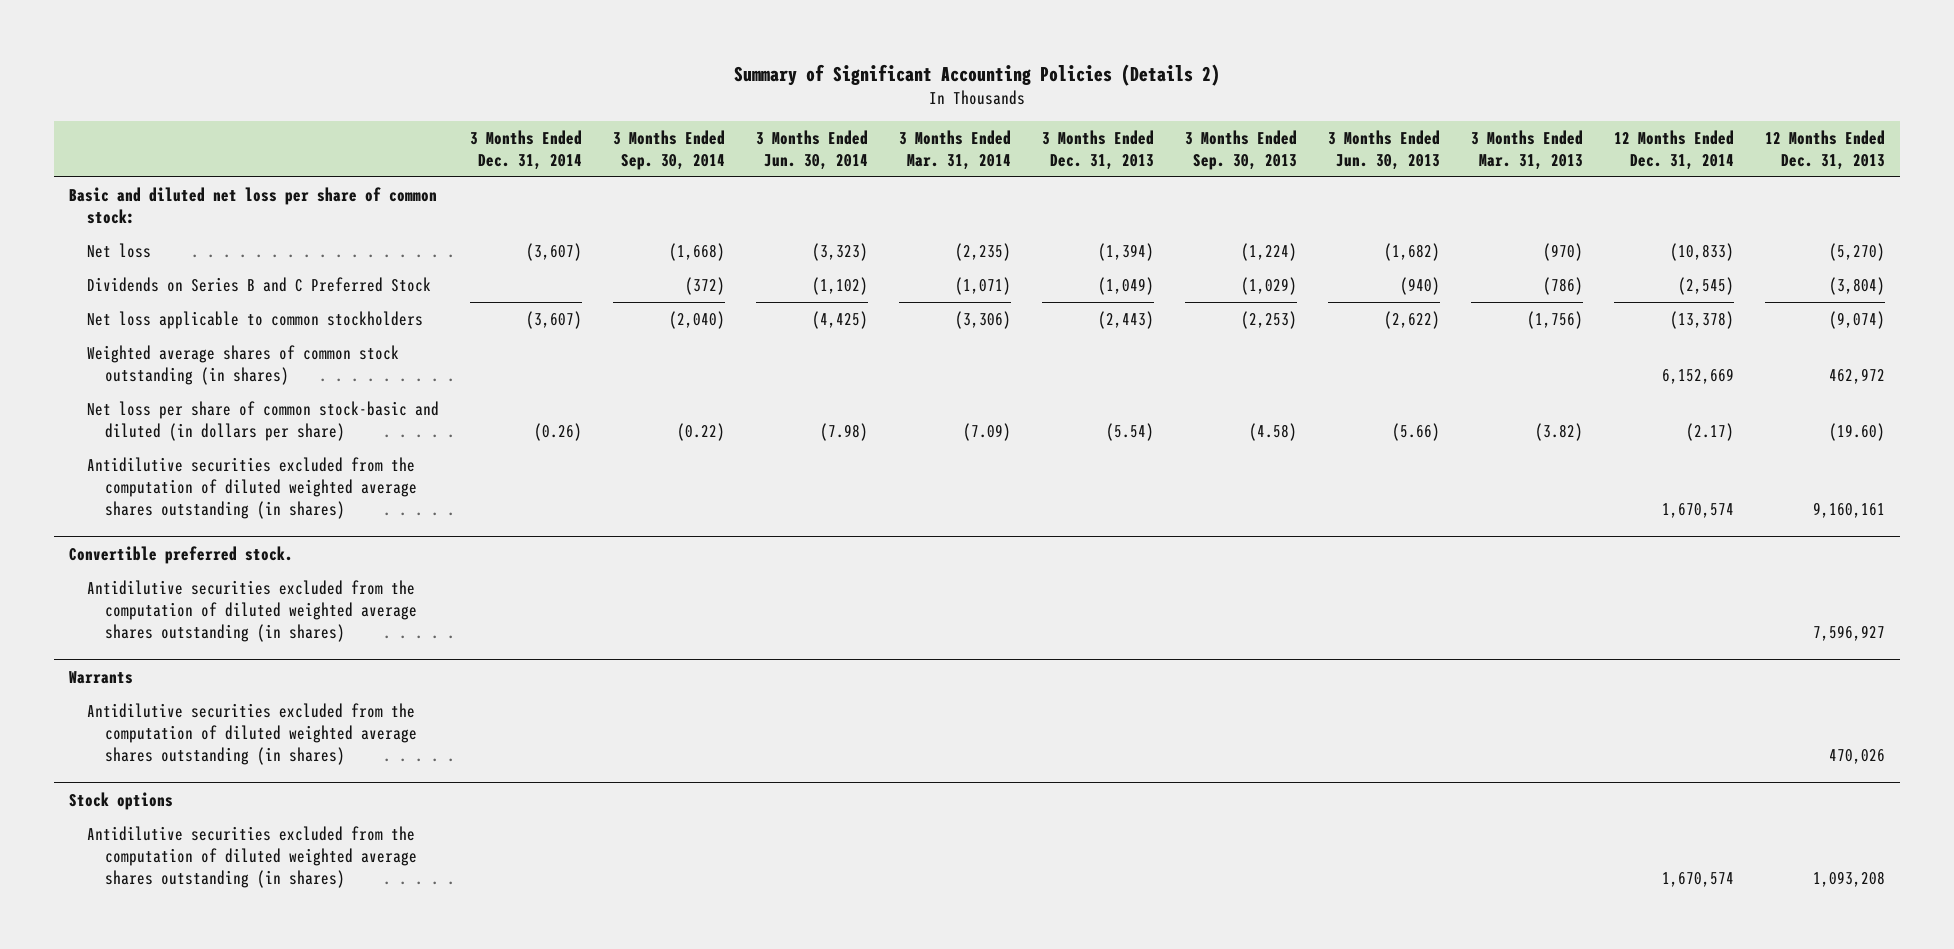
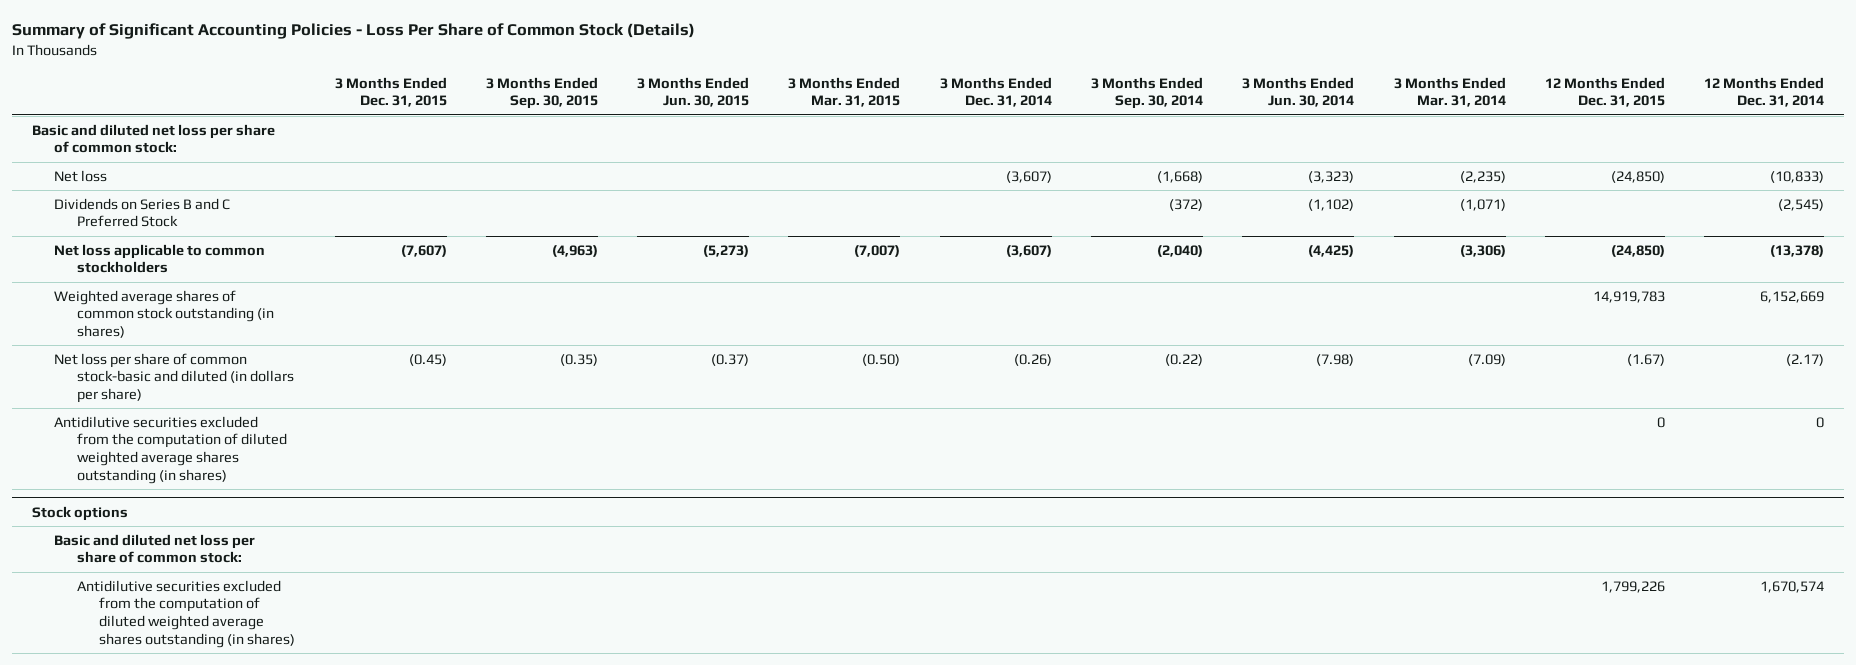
[733,63,1220,86] Summary of Significant Accounting Policies (Details 2) -> [12,22,696,39] Summary of Significant Accounting Policies - Loss Per Share of Common Stock (Details)
[1041,130,1154,170] 3 Months Ended Dec. 31, 2013 -> none
[1184,130,1297,170] 3 Months Ended Sep. 30, 2013 -> none
[1327,130,1440,170] 3 Months Ended Jun. 30, 2013 -> none
[1470,130,1583,170] 3 Months Ended Mar. 31, 2013 -> none
[1764,130,1885,170] 12 Months Ended Dec. 31, 2013 -> none
none -> [334,76,447,108] 3 Months Ended Dec. 31, 2015
none -> [485,76,598,110] 3 Months Ended Sep. 30, 2015
none -> [637,76,750,108] 3 Months Ended Jun. 30, 2015
none -> [788,76,901,108] 3 Months Ended Mar. 31, 2015
none -> [1545,76,1666,108] 12 Months Ended Dec. 31, 2015
[69,545,294,564] Convertible preferred stock. -> none
[87,579,417,642] Antidilutive securities excluded from the computation of diluted weighted average shares outstanding (in shares) -> none
[69,670,134,684] Warrants -> none
[87,702,417,765] Antidilutive securities excluded from the computation of diluted weighted average shares outstanding (in shares) -> none
[1661,502,1734,518] 1,670,574 -> [1816,416,1825,428] 0
none -> [54,533,256,564] Basic and diluted net loss per share of common stock:

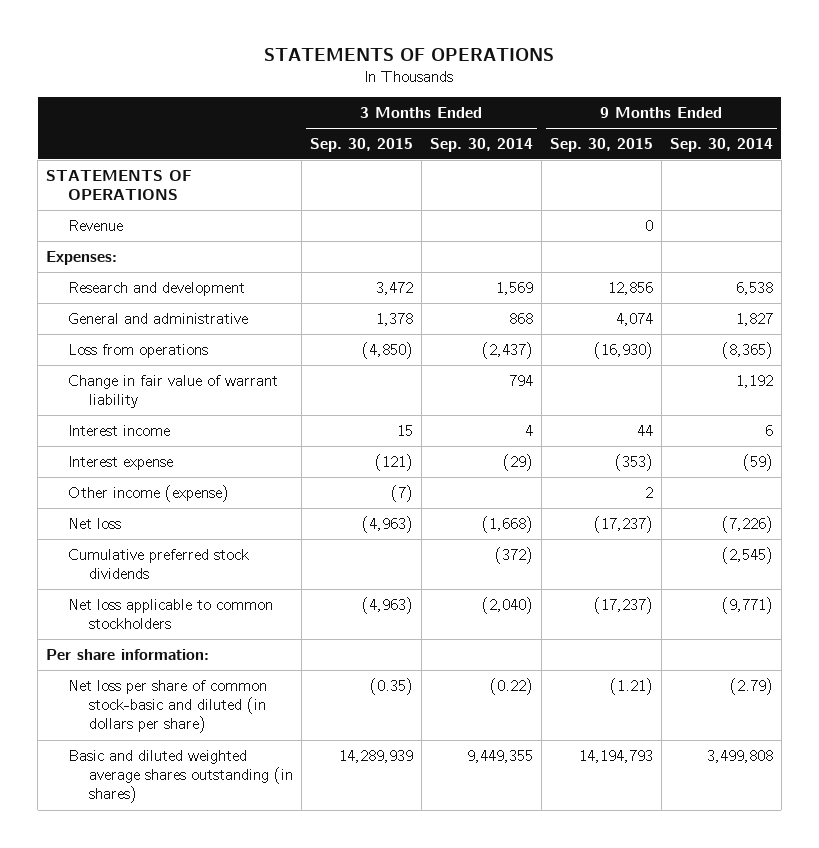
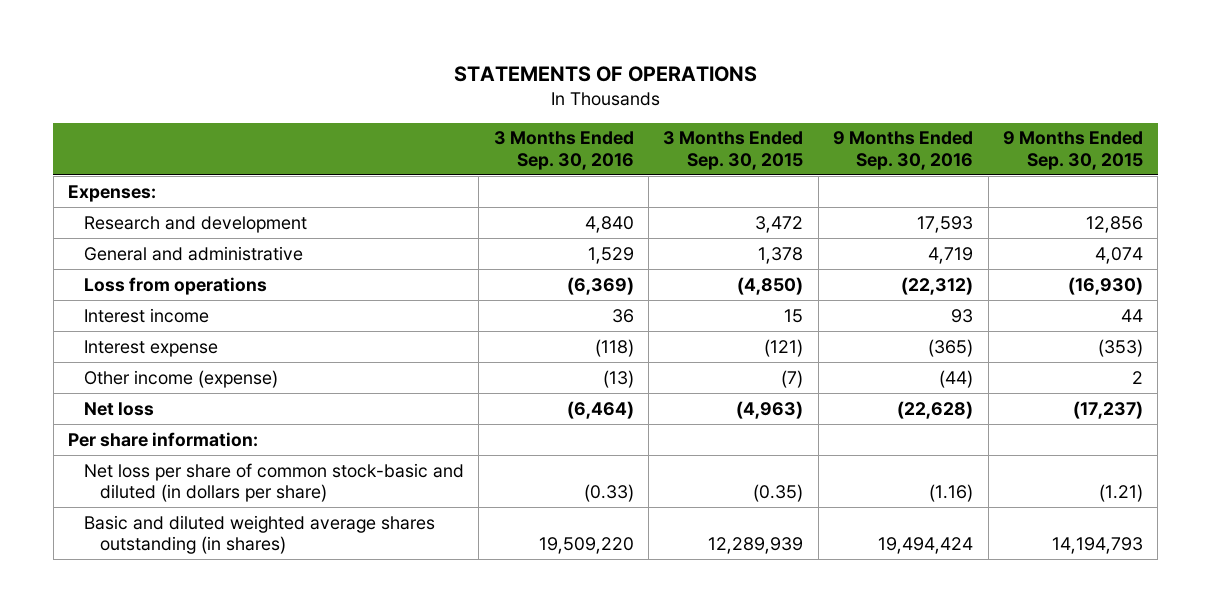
[429,137,533,152] Sep. 30, 2014 -> none
[669,137,773,152] Sep. 30, 2014 -> none
none -> [493,131,634,170] 3 Months Ended Sep. 30, 2016
none -> [833,131,974,170] 9 Months Ended Sep. 30, 2016
[46,169,193,201] STATEMENTS OF OPERATIONS -> none
[67,219,123,231] Revenue -> none
[67,374,278,409] Change in fair value of warrant liability -> none
[67,548,249,580] Cumulative preferred stock dividends -> none
[67,598,273,630] Net loss applicable to common stockholders -> none
[338,749,413,763] 14,289,939 -> [708,537,804,555] 12,289,939

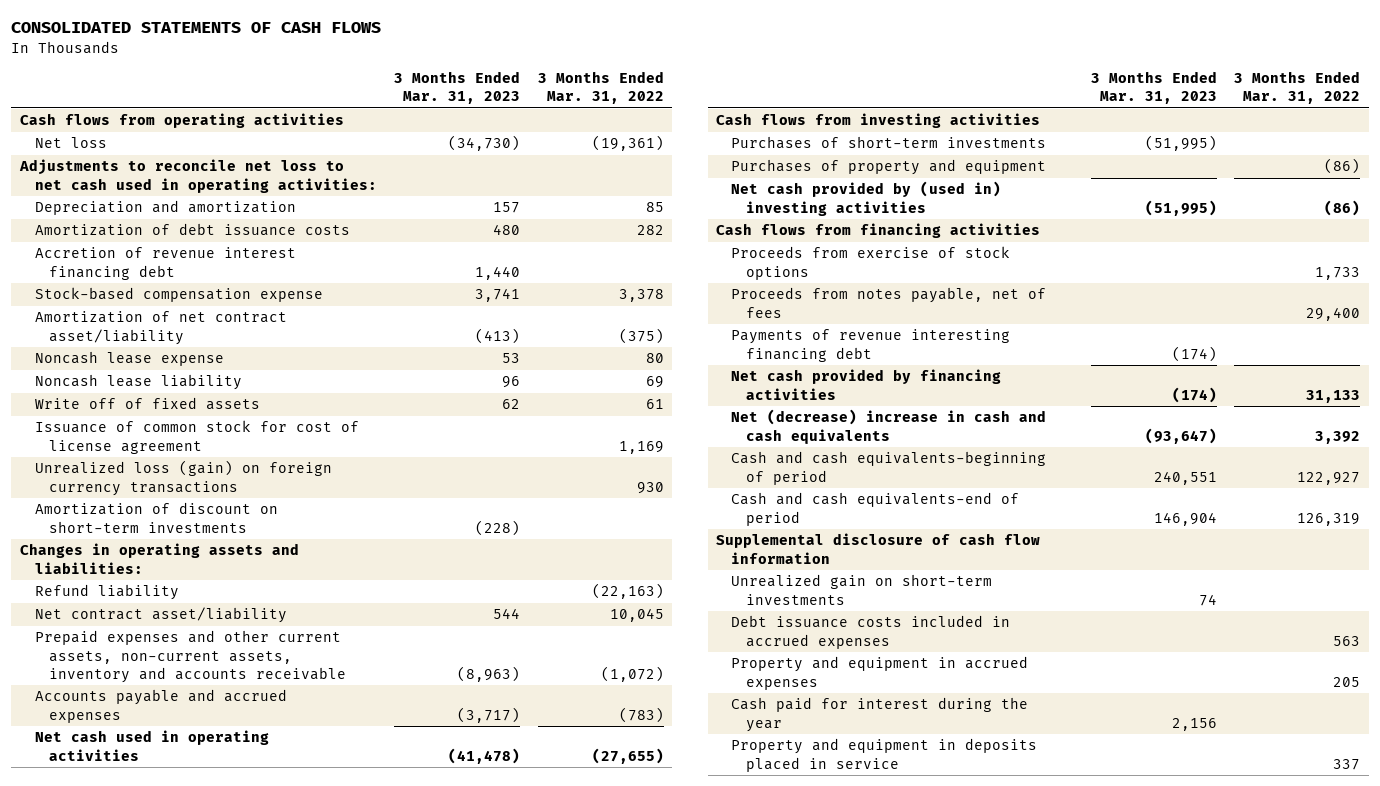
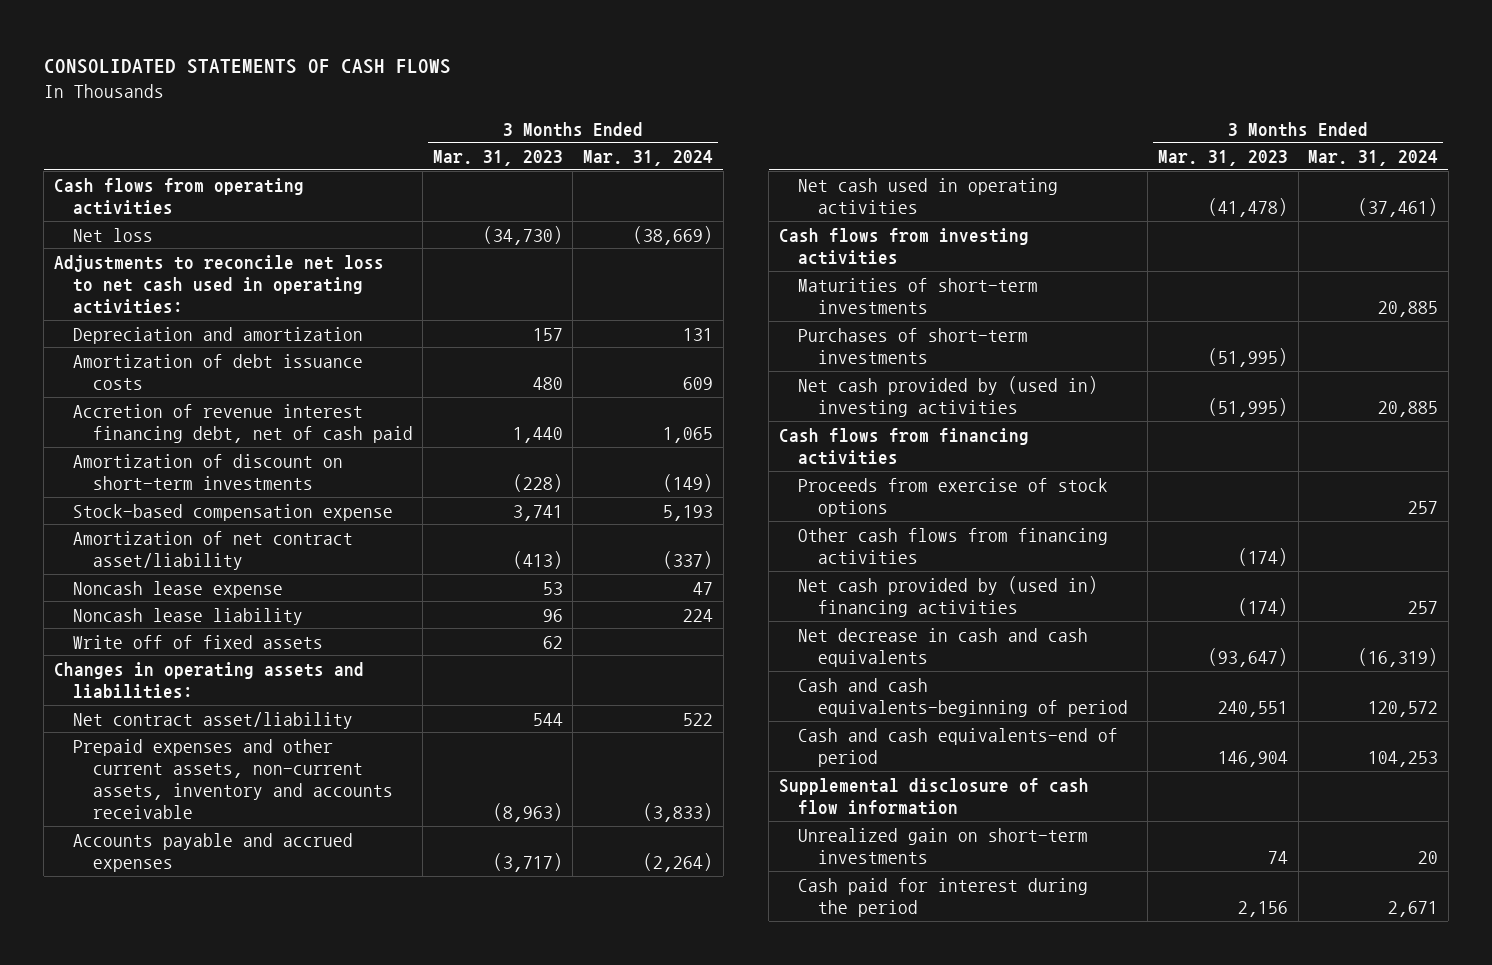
[537,71,664,105] 3 Months Ended Mar. 31, 2022 -> none
none -> [583,150,714,167] Mar. 31, 2024
[34,247,296,280] Accretion of revenue interest financing debt -> [73,403,413,443] Accretion of revenue interest financing debt, net of cash paid
[34,502,278,533] Amortization of discount on short-term investments -> [73,453,344,490] Amortization of discount on short-term investments
[34,420,359,454] Issuance of common stock for cost of license agreement -> none
[34,460,332,496] Unrealized loss (gain) on foreign currency transactions -> none
[34,584,179,601] Refund liability -> none
none -> [798,277,1039,314] Maturities of short-term investments
[731,159,1047,176] Purchases of property and equipment -> none
[731,287,1047,318] Proceeds from notes payable, net of fees -> none
[731,329,1011,362] Payments of revenue interesting financing debt -> [798,527,1109,564] Other cash flows from financing activities
[731,369,1002,400] Net cash provided by financing activities -> [798,575,1099,617] Net cash provided by (used in) financing activities
[731,409,1047,444] Net (decrease) increase in cash and cash equivalents -> [798,627,1089,667] Net decrease in cash and cash equivalents
[731,615,1011,649] Debt issuance costs included in accrued expenses -> none
[731,656,1029,690] Property and equipment in accrued expenses -> none
[731,738,1038,772] Property and equipment in deposits placed in service -> none
[731,697,1029,732] Cash paid for interest during the year -> [798,877,1089,917] Cash paid for interest during the period

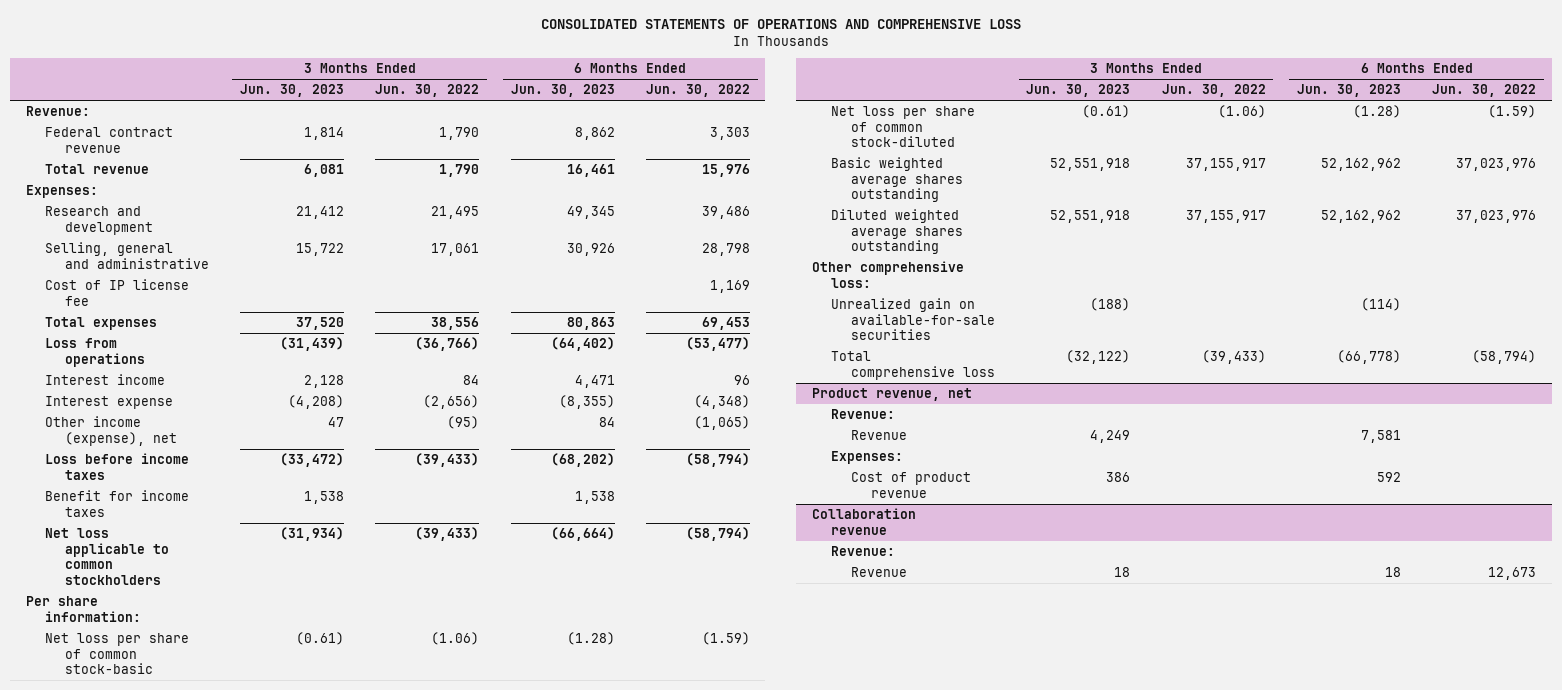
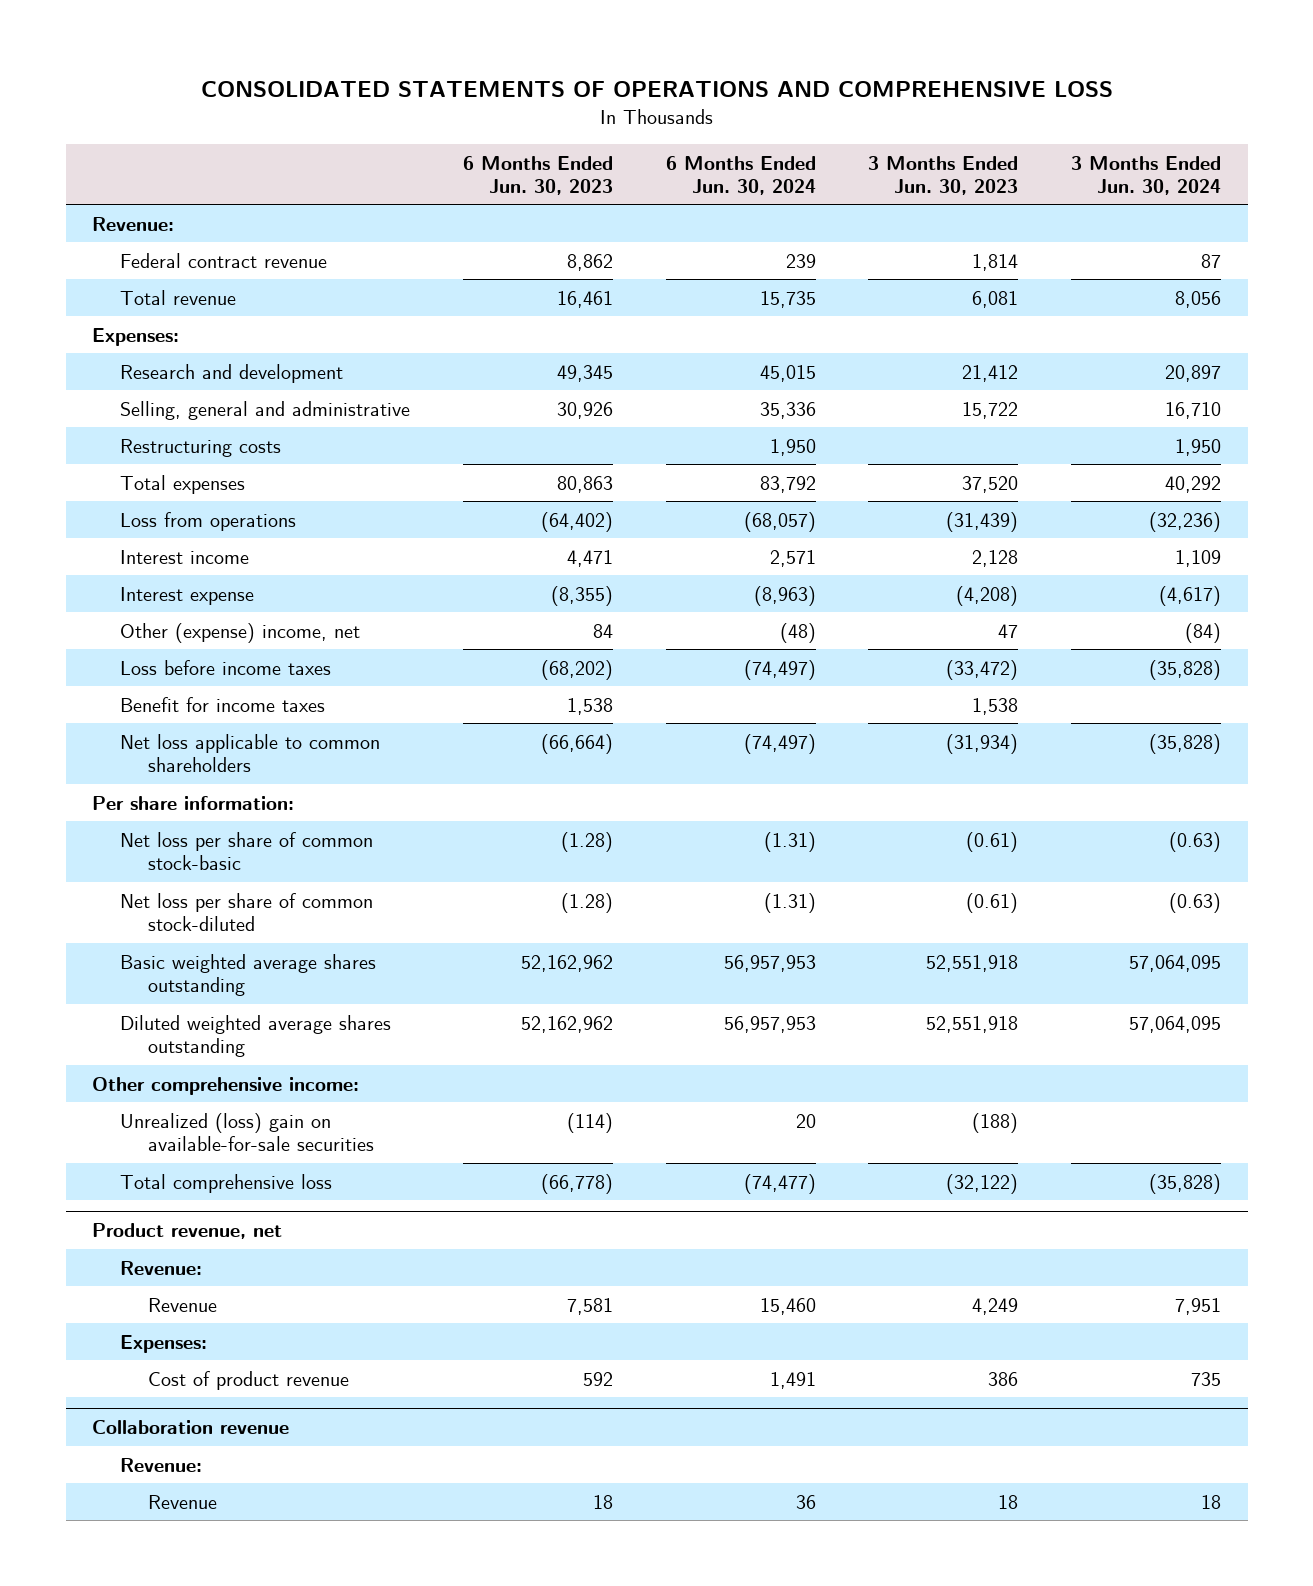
[375,84,480,98] Jun. 30, 2022 -> none
[645,84,750,98] Jun. 30, 2022 -> none
none -> [665,155,816,195] 6 Months Ended Jun. 30, 2024
none -> [1071,155,1222,195] 3 Months Ended Jun. 30, 2024
[45,279,190,306] Cost of IP license fee -> none
none -> [119,438,281,457] Restructuring costs
[45,416,177,446] Other income (expense), net -> [119,622,360,643] Other (expense) income, net
[45,528,169,585] Net loss applicable to common stockholders -> [119,733,380,772] Net loss applicable to common shareholders
[811,261,964,288] Other comprehensive loss: -> [92,1076,360,1095] Other comprehensive income:
[831,298,996,341] Unrealized gain on available-for-sale securities -> [119,1112,374,1151] Unrealized (loss) gain on available-for-sale securities

